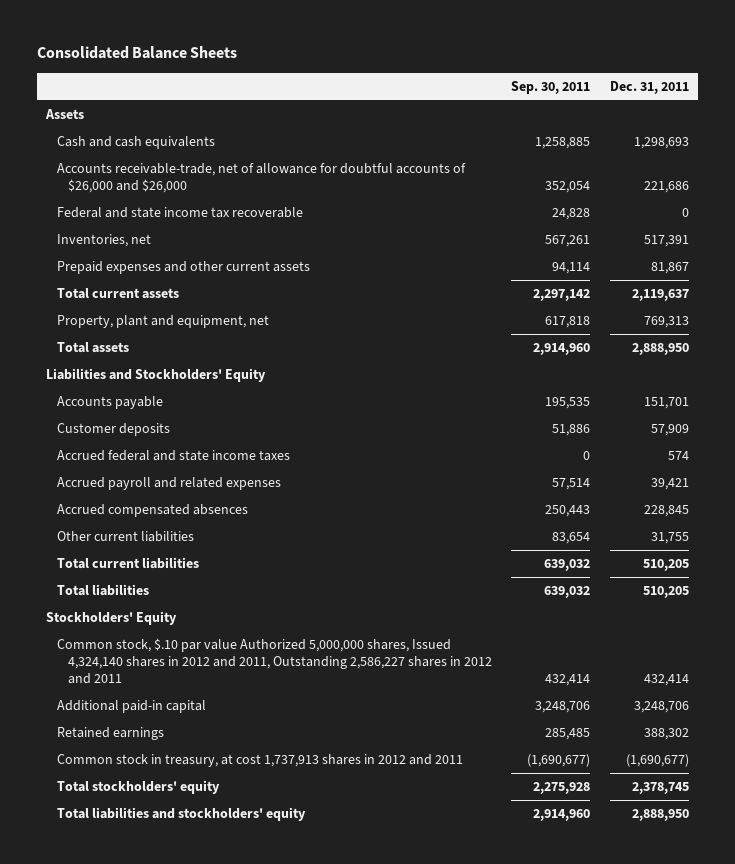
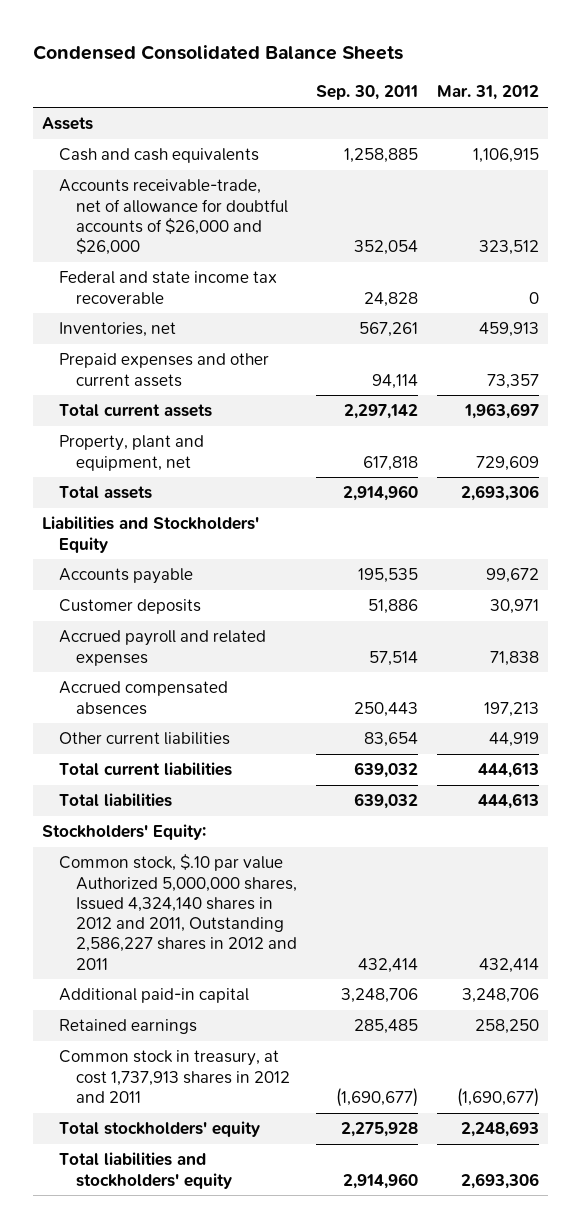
[36,46,237,60] Consolidated Balance Sheets -> [32,45,403,61] Condensed Consolidated Balance Sheets
[609,80,689,94] Dec. 31, 2011 -> none
none -> [436,85,539,101] Mar. 31, 2012
[57,450,291,462] Accrued federal and state income taxes -> none
[46,611,178,626] Stockholders' Equity -> [41,824,206,841] Stockholders' Equity:

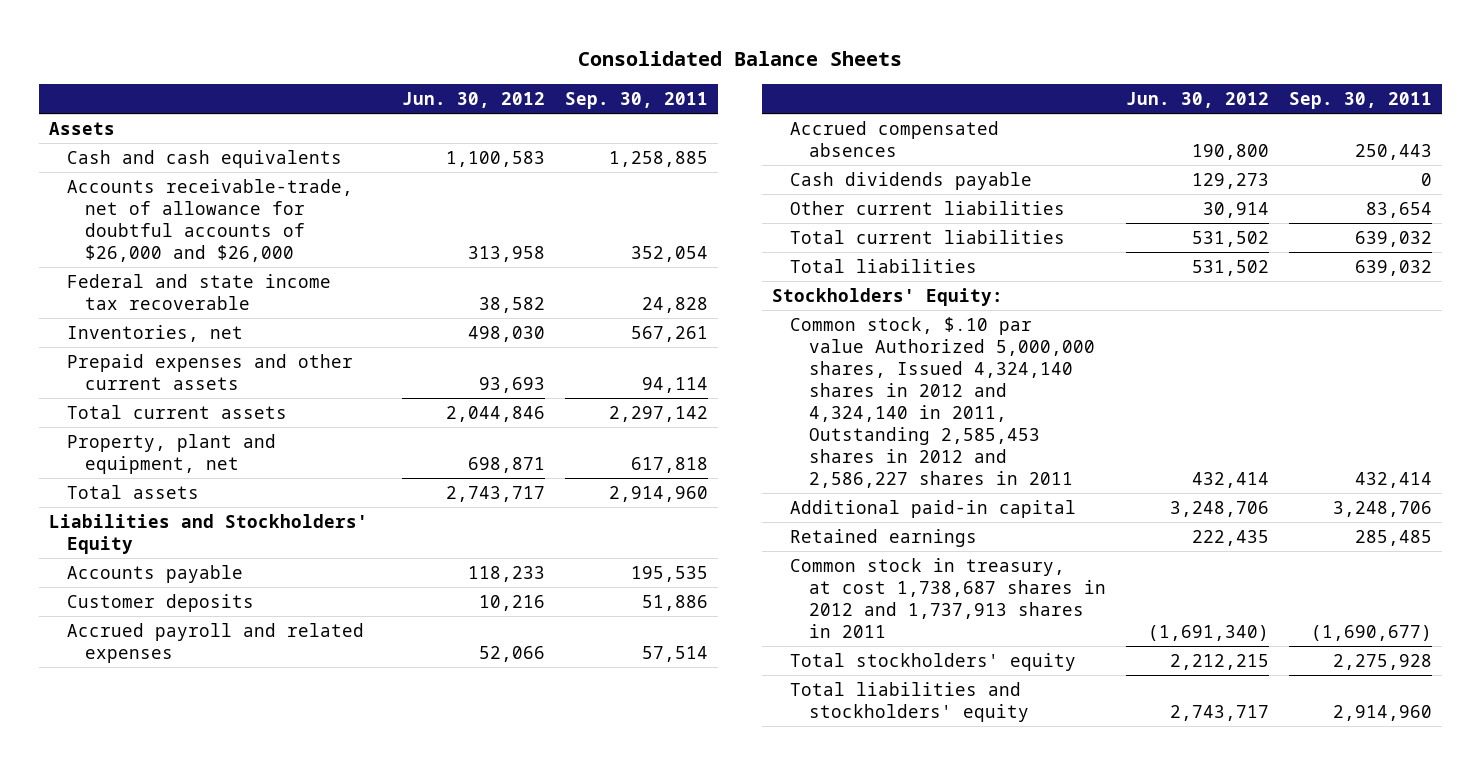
[32,45,403,61] Condensed Consolidated Balance Sheets -> [578,51,903,67] Consolidated Balance Sheets
[436,85,539,101] Mar. 31, 2012 -> none
none -> [402,91,546,108] Jun. 30, 2012
none -> [790,171,1033,190] Cash dividends payable
[59,854,298,970] Common stock, $.10 par value Authorized 5,000,000 shares, Issued 4,324,140 shares in 2012 and 2011, Outstanding 2,586,227 shares in 2012 and 2011 -> [790,316,1095,488] Common stock, $.10 par value Authorized 5,000,000 shares, Issued 4,324,140 shares in 2012 and 4,324,140 in 2011, Outstanding 2,585,453 shares in 2012 and 2,586,227 shares in 2011
[59,1050,291,1103] Common stock in treasury, at cost 1,737,913 shares in 2012 and 2011 -> [790,557,1106,638] Common stock in treasury, at cost 1,738,687 shares in 2012 and 1,737,913 shares in 2011

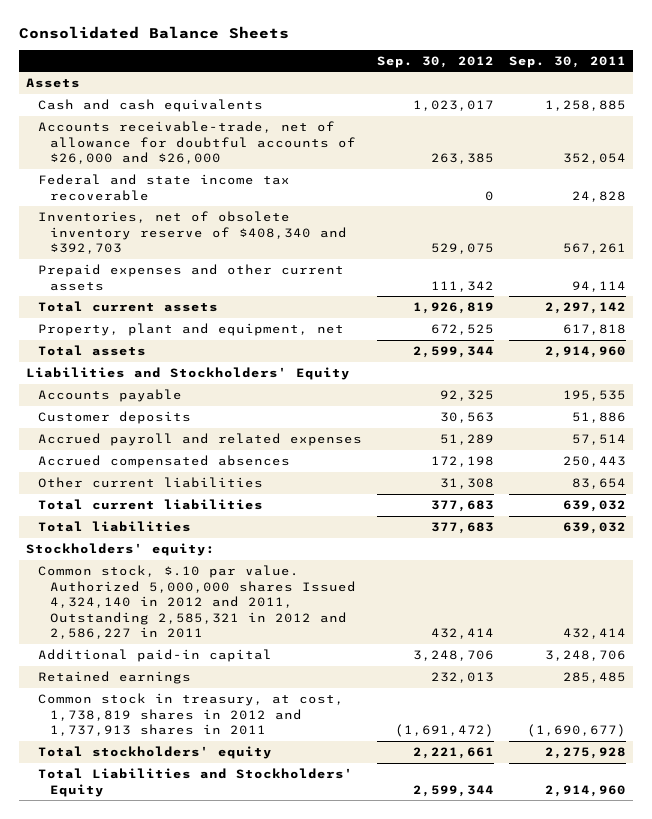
[402,91,546,108] Jun. 30, 2012 -> none
none -> [376,55,494,68] Sep. 30, 2012
[67,324,244,342] Inventories, net -> [38,211,348,255] Inventories, net of obsolete inventory reserve of $408,340 and $392,703
[790,171,1033,190] Cash dividends payable -> none
[772,287,1004,306] Stockholders' Equity: -> [26,543,216,557] Stockholders' equity:
[790,316,1095,488] Common stock, $.10 par value Authorized 5,000,000 shares, Issued 4,324,140 shares in 2012 and 4,324,140 in 2011, Outstanding 2,585,453 shares in 2012 and 2,586,227 shares in 2011 -> [38,565,357,639] Common stock, $.10 par value. Authorized 5,000,000 shares Issued 4,324,140 in 2012 and 2011, Outstanding 2,585,321 in 2012 and 2,586,227 in 2011
[790,557,1106,638] Common stock in treasury, at cost 1,738,687 shares in 2012 and 1,737,913 shares in 2011 -> [38,693,345,737] Common stock in treasury, at cost, 1,738,819 shares in 2012 and 1,737,913 shares in 2011
[790,681,1029,722] Total liabilities and stockholders' equity -> [38,768,354,797] Total Liabilities and Stockholders' Equity

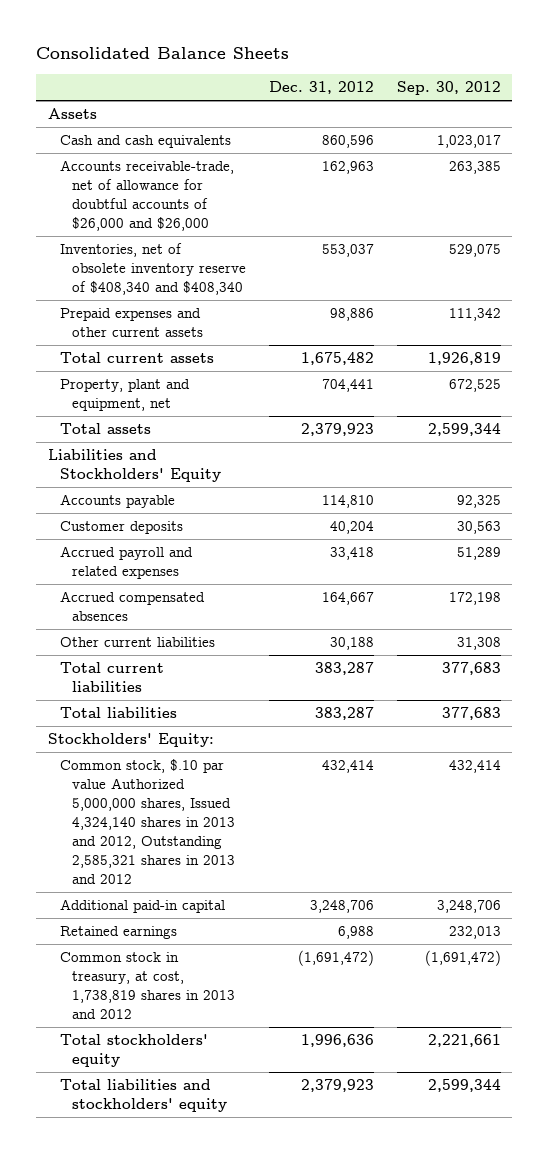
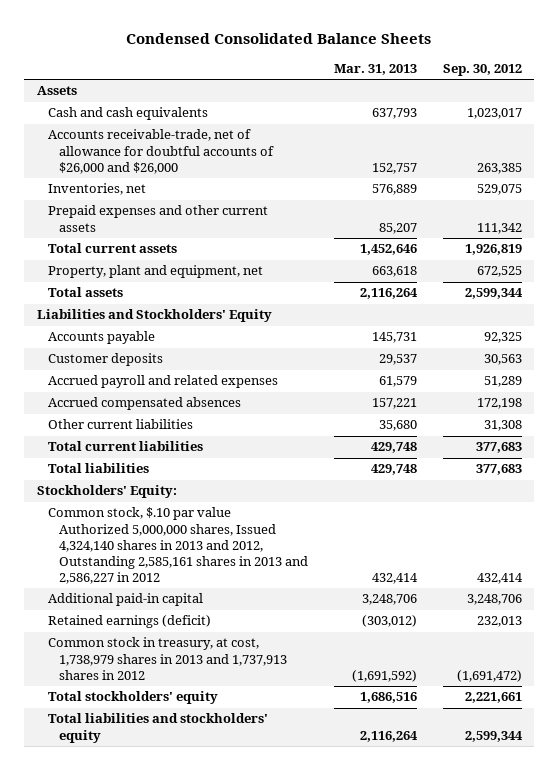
[36,47,290,60] Consolidated Balance Sheets -> [126,33,432,45] Condensed Consolidated Balance Sheets
[269,81,375,95] Dec. 31, 2012 -> none
none -> [333,63,417,75] Mar. 31, 2013
[60,243,247,295] Inventories, net of obsolete inventory reserve of $408,340 and $408,340 -> [48,183,147,196] Inventories, net
[60,759,236,884] Common stock, $.10 par value Authorized 5,000,000 shares, Issued 4,324,140 shares in 2013 and 2012, Outstanding 2,585,321 shares in 2013 and 2012 -> [48,507,309,584] Common stock, $.10 par value Authorized 5,000,000 shares, Issued 4,324,140 shares in 2013 and 2012, Outstanding 2,585,161 shares in 2013 and 2,586,227 in 2012
[60,926,178,940] Retained earnings -> [48,615,212,629] Retained earnings (deficit)
[60,952,236,1019] Common stock in treasury, at cost, 1,738,819 shares in 2013 and 2012 -> [48,637,288,680] Common stock in treasury, at cost, 1,738,979 shares in 2013 and 1,737,913 shares in 2012

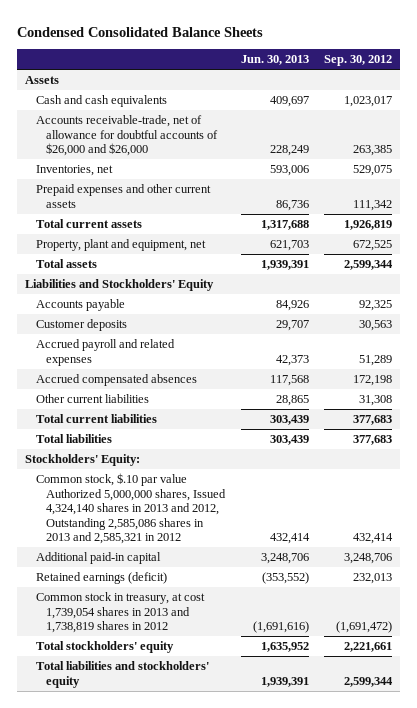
[333,63,417,75] Mar. 31, 2013 -> none
none -> [240,55,309,66] Jun. 30, 2013
[48,507,309,584] Common stock, $.10 par value Authorized 5,000,000 shares, Issued 4,324,140 shares in 2013 and 2012, Outstanding 2,585,161 shares in 2013 and 2,586,227 in 2012 -> [35,473,227,545] Common stock, $.10 par value Authorized 5,000,000 shares, Issued 4,324,140 shares in 2013 and 2012, Outstanding 2,585,086 shares in 2013 and 2,585,321 in 2012
[48,637,288,680] Common stock in treasury, at cost, 1,738,979 shares in 2013 and 1,737,913 shares in 2012 -> [35,592,205,634] Common stock in treasury, at cost 1,739,054 shares in 2013 and 1,738,819 shares in 2012

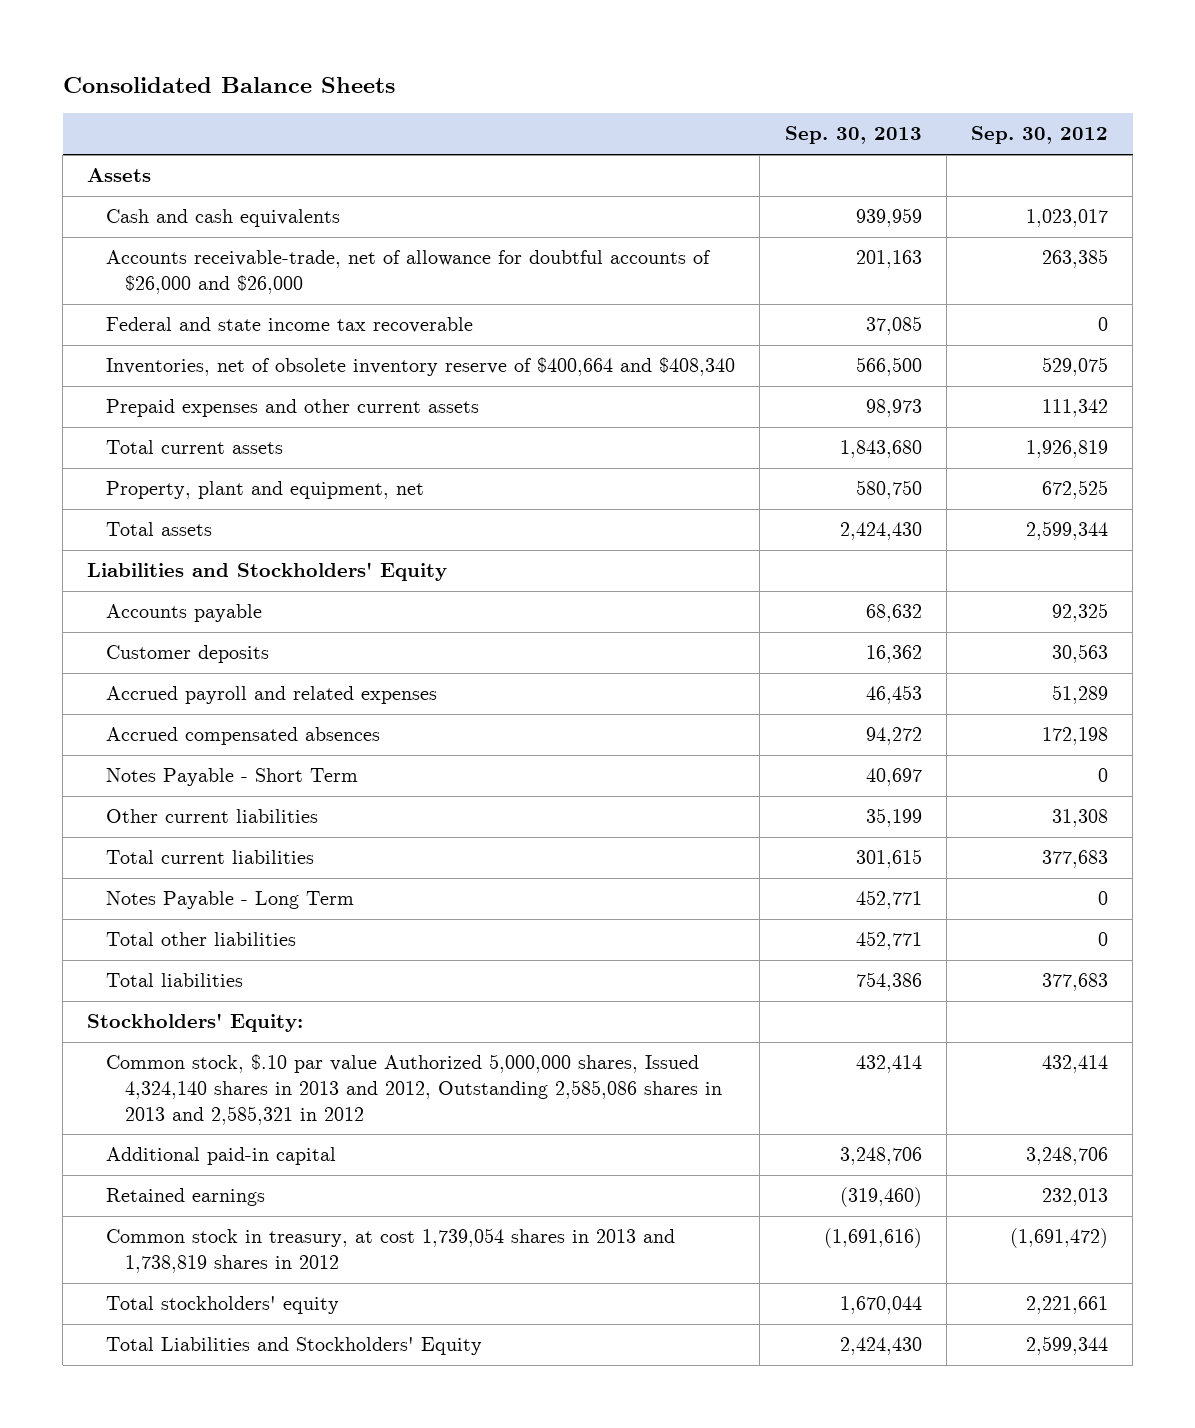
[17,26,264,37] Condensed Consolidated Balance Sheets -> [62,77,395,94] Consolidated Balance Sheets
[240,55,309,66] Jun. 30, 2013 -> none
none -> [784,126,922,145] Sep. 30, 2013
none -> [106,317,474,334] Federal and state income tax recoverable
[35,165,113,177] Inventories, net -> [106,357,736,377] Inventories, net of obsolete inventory reserve of $400,664 and $408,340
none -> [106,768,359,787] Notes Payable - Short Term
none -> [106,891,355,910] Notes Payable - Long Term
none -> [106,932,297,947] Total other liabilities
[35,572,167,585] Retained earnings (deficit) -> [106,1188,266,1207] Retained earnings
[35,661,209,688] Total liabilities and stockholders' equity -> [106,1337,483,1356] Total Liabilities and Stockholders' Equity

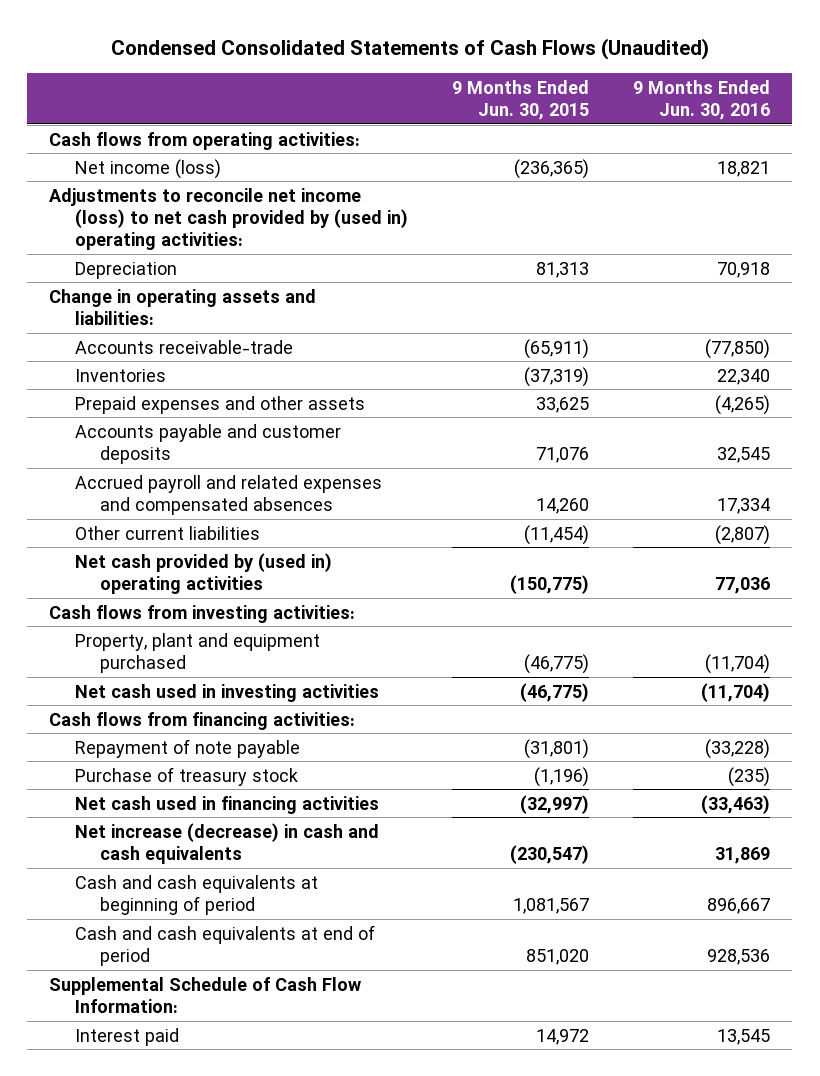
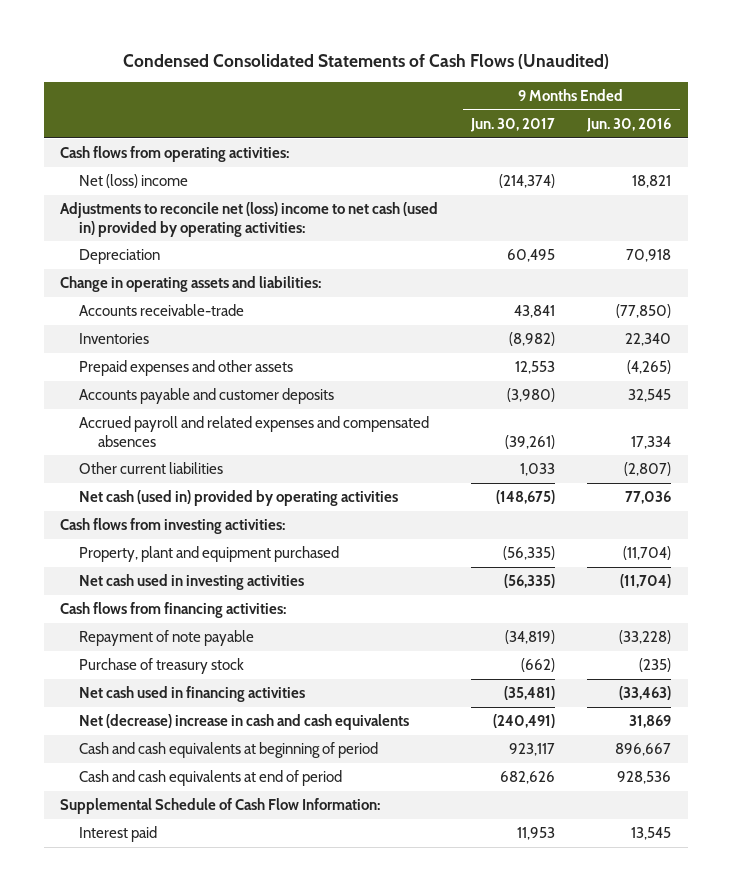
[452,79,590,121] 9 Months Ended Jun. 30, 2015 -> none
none -> [469,118,555,133] Jun. 30, 2017
[74,158,221,179] Net income (loss) -> [79,174,189,189] Net (loss) income
[49,187,408,251] Adjustments to reconcile net income (loss) to net cash provided by (used in) operating activities: -> [59,202,438,237] Adjustments to reconcile net (loss) income to net cash (used in) provided by operating activities:
[74,552,332,594] Net cash provided by (used in) operating activities -> [79,490,399,507] Net cash (used in) provided by operating activities
[74,822,379,864] Net increase (decrease) in cash and cash equivalents -> [79,714,410,731] Net (decrease) increase in cash and cash equivalents

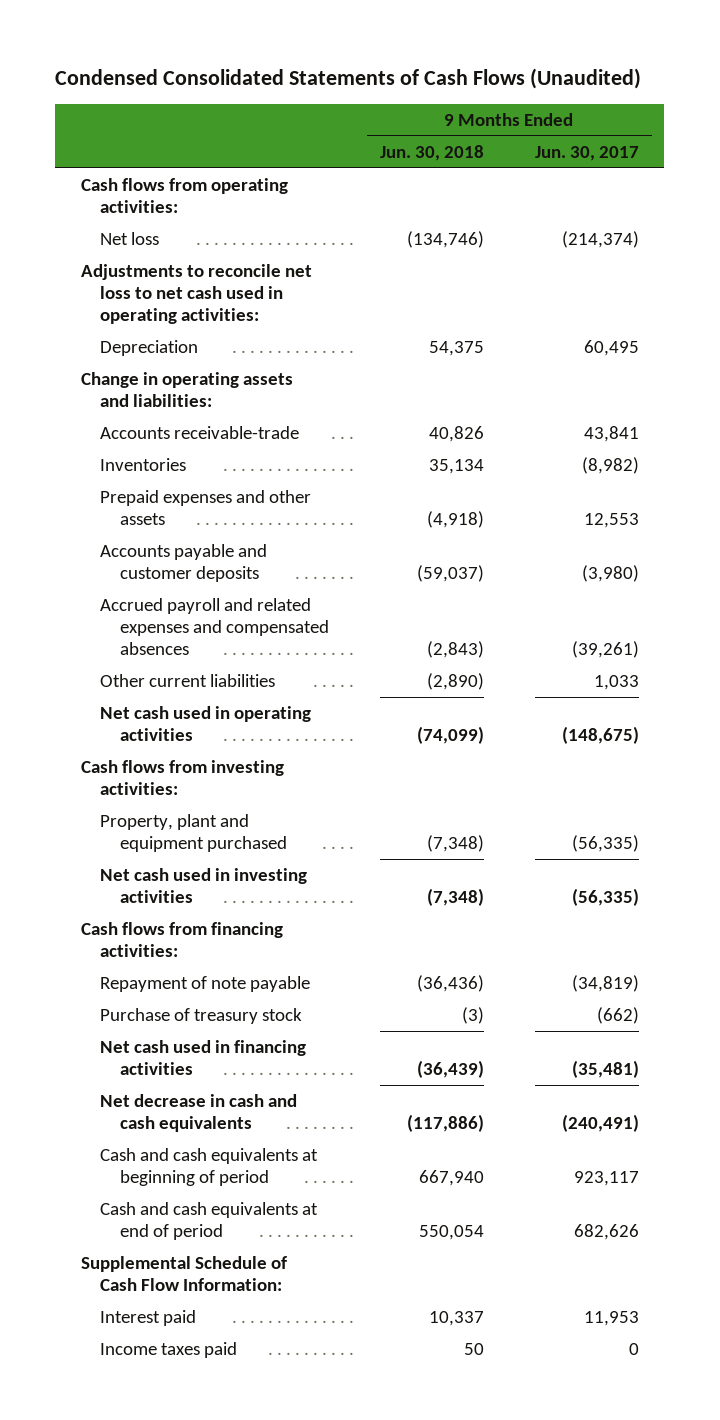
[586,118,672,133] Jun. 30, 2016 -> none
none -> [379,145,484,162] Jun. 30, 2018
[79,174,189,189] Net (loss) income -> [100,232,160,246] Net loss
[59,202,438,237] Adjustments to reconcile net (loss) income to net cash (used in) provided by operating activities: -> [80,264,312,325] Adjustments to reconcile net loss to net cash used in operating activities:
[79,490,399,507] Net cash (used in) provided by operating activities -> [100,706,312,742] Net cash used in operating activities
[79,714,410,731] Net (decrease) increase in cash and cash equivalents -> [100,1094,298,1133] Net decrease in cash and cash equivalents
none -> [100,1342,238,1359] Income taxes paid

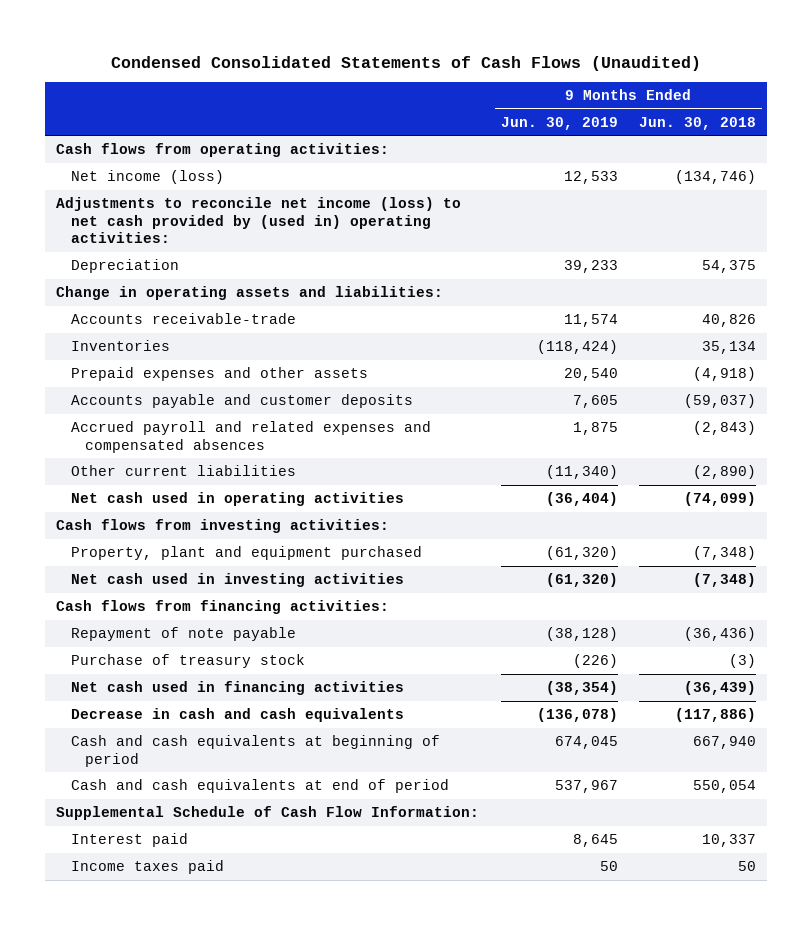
[534,146,639,162] Jun. 30, 2017 -> none
none -> [500,116,618,130] Jun. 30, 2019
[100,232,160,246] Net loss -> [70,170,224,185] Net income (loss)
[80,264,312,325] Adjustments to reconcile net loss to net cash used in operating activities: -> [56,197,462,244] Adjustments to reconcile net income (loss) to net cash provided by (used in) operating activities:
[100,1094,298,1133] Net decrease in cash and cash equivalents -> [70,708,404,723] Decrease in cash and cash equivalents

